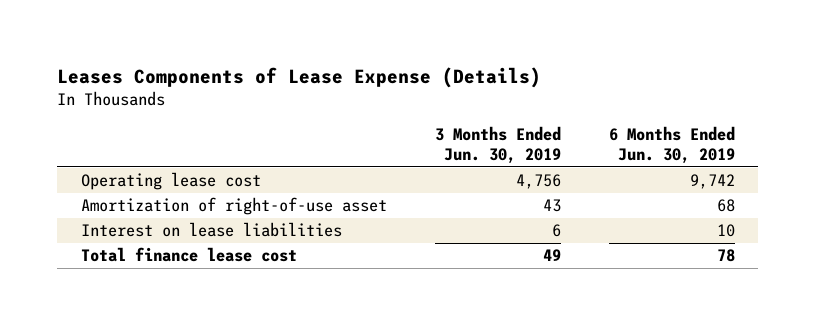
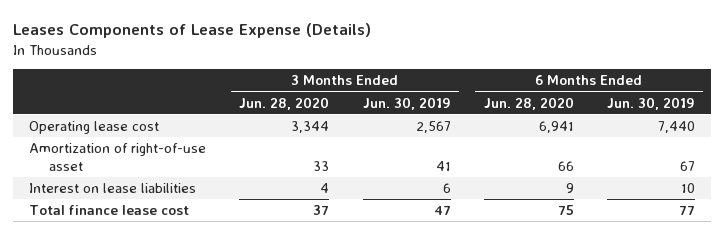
none -> [239,96,330,110] Jun. 28, 2020
none -> [483,96,574,110] Jun. 28, 2020
[515,174,561,190] 4,756 -> [415,121,451,134] 2,567
[689,174,735,190] 9,742 -> [657,121,695,134] 7,440
[542,199,561,213] 43 -> [435,160,451,171] 41
[716,199,735,213] 68 -> [679,160,695,171] 67
[542,249,561,262] 49 -> [433,205,451,216] 47
[716,249,735,263] 78 -> [678,205,695,216] 77

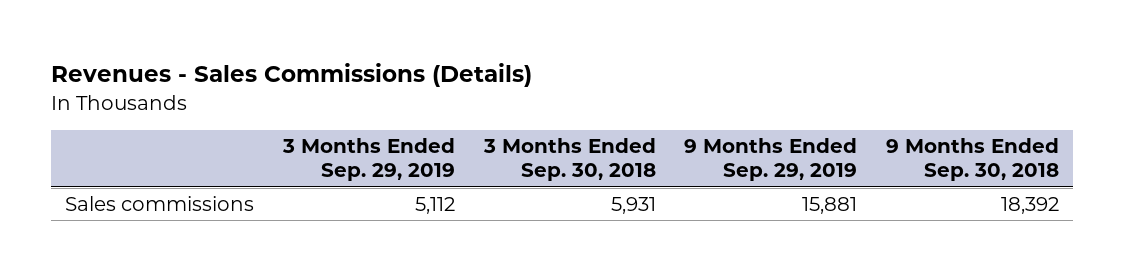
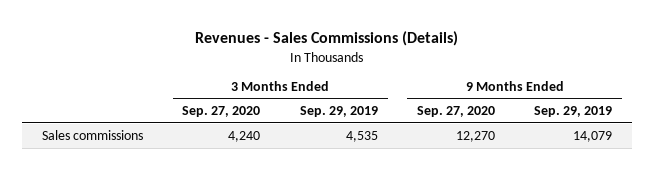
[482,137,656,182] 3 Months Ended Sep. 30, 2018 -> none
[886,137,1060,182] 9 Months Ended Sep. 30, 2018 -> none
none -> [182,106,261,118] Sep. 27, 2020
none -> [417,106,496,118] Sep. 27, 2020
[415,197,456,215] 5,112 -> [345,131,378,143] 4,535
[802,197,858,215] 15,881 -> [573,131,613,143] 14,079

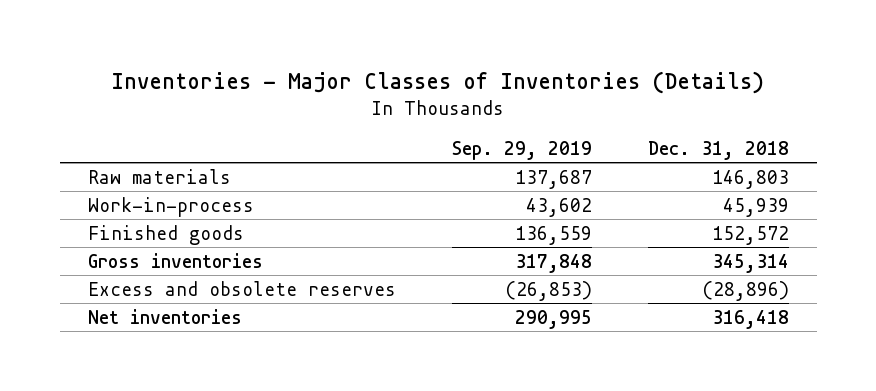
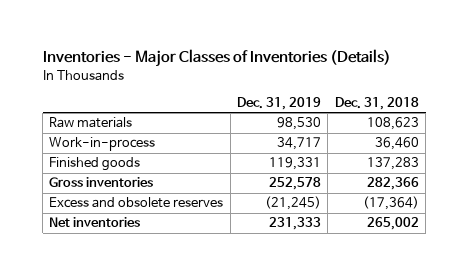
[451,140,592,160] Sep. 29, 2019 -> none
none -> [237,96,322,110] Dec. 31, 2019
[711,169,789,189] 146,803 -> [366,117,419,131] 108,623
[722,197,789,217] 45,939 -> [374,137,419,151] 36,460
[711,225,789,245] 152,572 -> [366,157,419,171] 137,283
[711,253,789,273] 345,314 -> [366,177,419,191] 282,366
[701,280,789,301] (28,896) -> [362,196,419,211] (17,364)
[711,309,789,329] 316,418 -> [366,217,419,231] 265,002

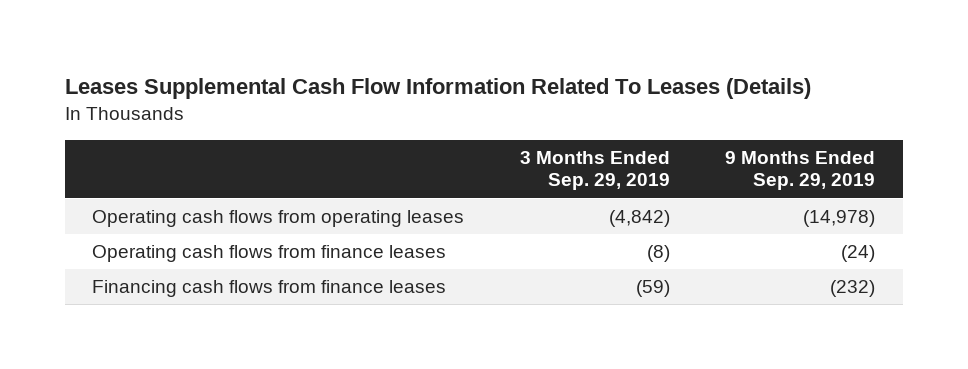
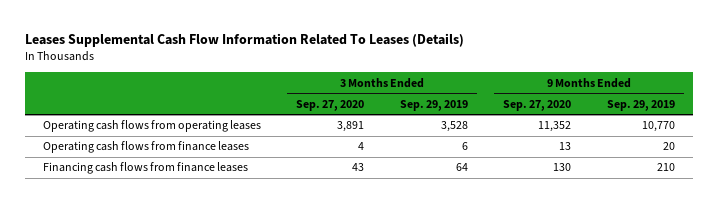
none -> [296,99,365,111] Sep. 27, 2020
none -> [503,99,572,111] Sep. 27, 2020
[608,210,670,228] (4,842) -> [440,121,468,133] 3,528
[803,210,876,228] (14,978) -> [641,121,675,133] 10,770
[646,245,670,263] (8) -> [461,142,468,151] 6
[841,245,876,263] (24) -> [662,142,675,151] 20
[635,280,670,298] (59) -> [455,163,468,172] 64
[830,280,876,298] (232) -> [656,163,675,172] 210

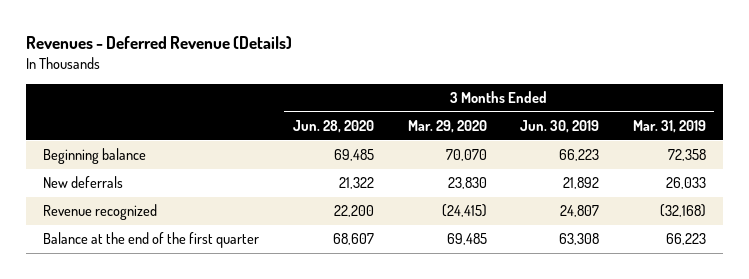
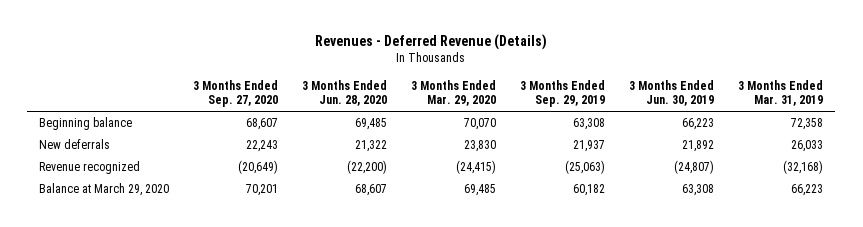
none -> [193,79,279,108] 3 Months Ended Sep. 27, 2020
none -> [520,79,606,108] 3 Months Ended Sep. 29, 2019
[333,205,374,218] 22,200 -> [347,160,388,175] (22,200)
[560,205,600,218] 24,807 -> [674,160,715,175] (24,807)
[43,232,260,249] Balance at the end of the first quarter -> [39,183,170,197] Balance at March 29, 2020

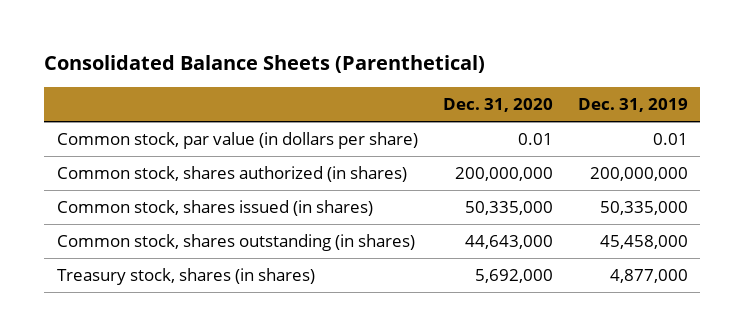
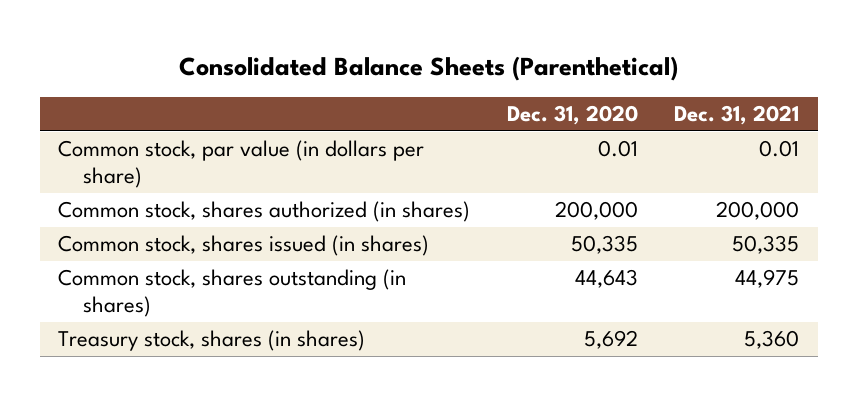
[577,98,688,113] Dec. 31, 2019 -> none
none -> [674,105,800,126] Dec. 31, 2021
[454,167,553,182] 200,000,000 -> [554,201,638,221] 200,000
[464,201,553,216] 50,335,000 -> [570,235,638,255] 50,335
[464,235,553,250] 44,643,000 -> [574,269,638,289] 44,643
[474,269,553,284] 5,692,000 -> [583,330,638,350] 5,692

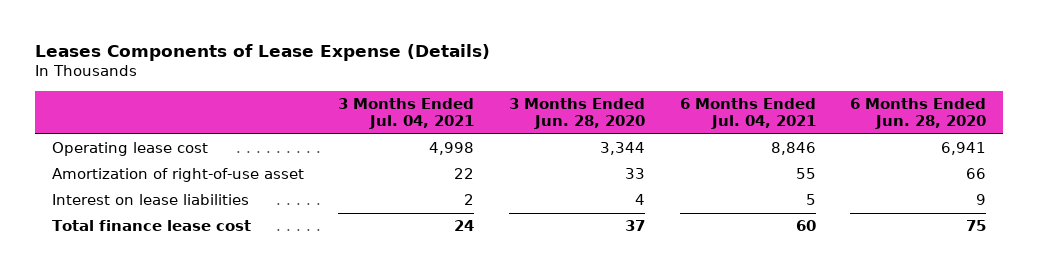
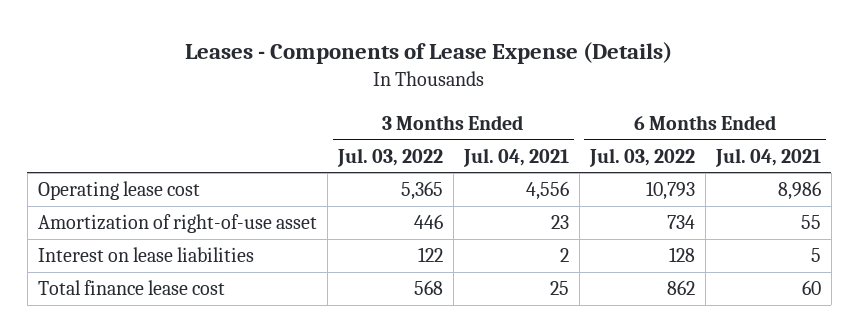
[34,43,490,61] Leases Components of Lease Expense (Details) -> [185,41,673,64] Leases - Components of Lease Expense (Details)
[509,97,646,129] 3 Months Ended Jun. 28, 2020 -> none
[850,97,987,129] 6 Months Ended Jun. 28, 2020 -> none
none -> [336,147,443,167] Jul. 03, 2022
none -> [588,147,695,167] Jul. 03, 2022
[429,142,475,156] 4,998 -> [525,181,569,201] 4,556
[770,142,816,156] 8,846 -> [777,181,821,201] 8,986
[454,168,475,180] 22 -> [550,215,569,230] 23
[454,220,475,232] 24 -> [549,281,569,296] 25

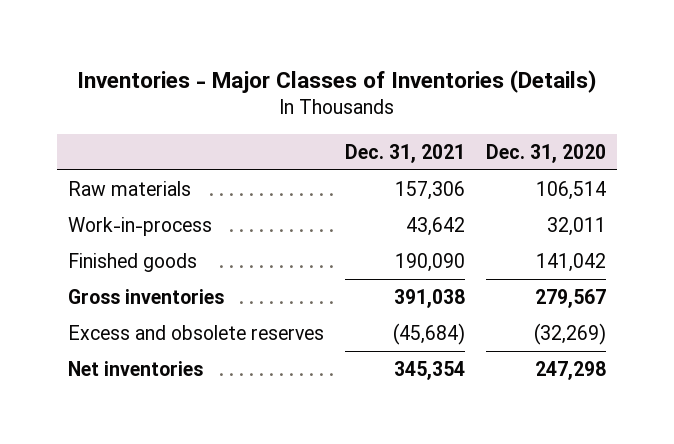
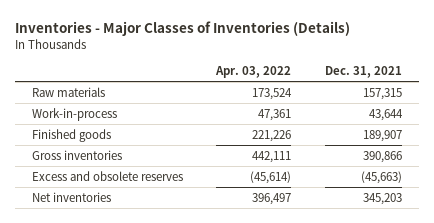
[486,143,607,163] Dec. 31, 2020 -> none
none -> [215,65,292,78] Apr. 03, 2022
[395,181,466,201] 157,306 -> [362,87,402,100] 157,315
[406,217,466,237] 43,642 -> [368,108,403,121] 43,644
[395,253,466,273] 190,090 -> [362,129,402,142] 189,907
[394,289,466,309] 391,038 -> [362,150,402,163] 390,866
[393,323,466,346] (45,684) -> [360,170,402,184] (45,663)
[394,361,466,381] 345,354 -> [362,192,402,205] 345,203

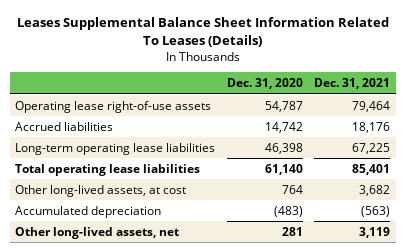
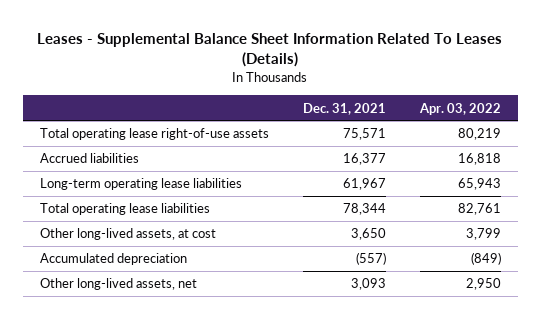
[16,17,389,48] Leases Supplemental Balance Sheet Information Related To Leases (Details) -> [37,32,503,68] Leases - Supplemental Balance Sheet Information Related To Leases (Details)
[226,77,303,89] Dec. 31, 2020 -> none
none -> [418,102,501,115] Apr. 03, 2022
[15,100,212,113] Operating lease right-of-use assets -> [40,128,270,141] Total operating lease right-of-use assets
[352,100,391,112] 79,464 -> [342,128,386,141] 75,571
[352,121,391,133] 18,176 -> [342,153,386,166] 16,377
[352,142,391,154] 67,225 -> [342,178,386,191] 61,967
[352,163,391,175] 85,401 -> [342,203,386,216] 78,344
[359,184,391,196] 3,682 -> [350,228,386,241] 3,650
[361,205,391,217] (563) -> [355,252,386,266] (557)
[359,226,391,238] 3,119 -> [350,278,386,291] 3,093

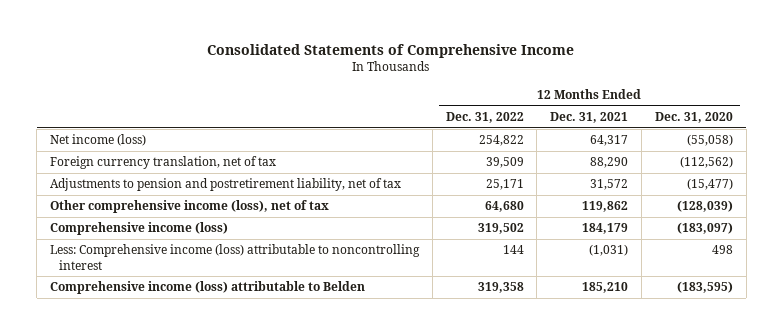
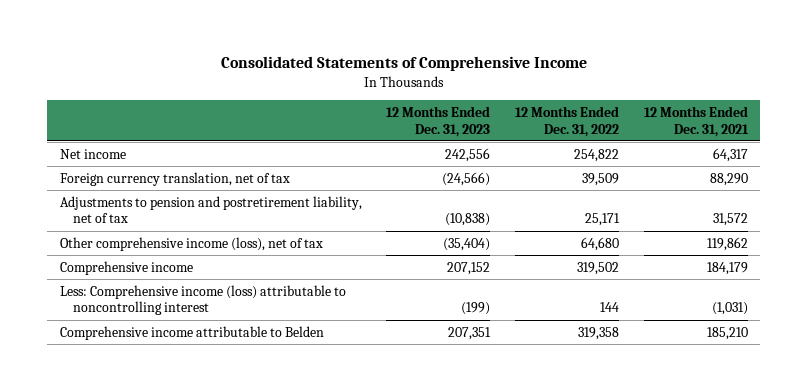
[655,112,734,124] Dec. 31, 2020 -> none
none -> [386,105,491,137] 12 Months Ended Dec. 31, 2023
[49,134,146,147] Net income (loss) -> [59,148,126,159] Net income
[49,222,228,236] Comprehensive income (loss) -> [59,260,193,275] Comprehensive income
[49,281,365,295] Comprehensive income (loss) attributable to Belden -> [59,325,324,340] Comprehensive income attributable to Belden

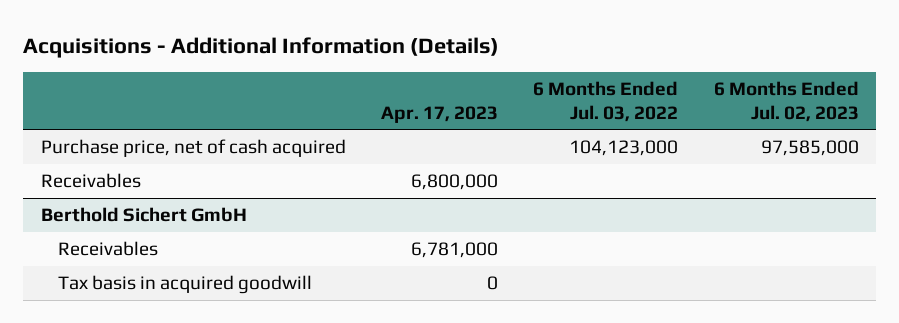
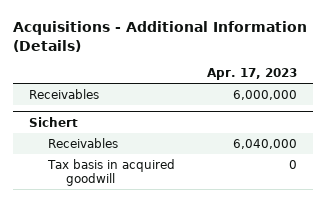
[533,81,679,122] 6 Months Ended Jul. 03, 2022 -> none
[713,81,859,122] 6 Months Ended Jul. 02, 2023 -> none
[40,139,346,158] Purchase price, net of cash acquired -> none
[411,174,499,191] 6,800,000 -> [232,89,297,100] 6,000,000
[40,207,247,223] Berthold Sichert GmbH -> [29,116,79,127] Sichert
[411,242,499,259] 6,781,000 -> [232,138,297,149] 6,040,000

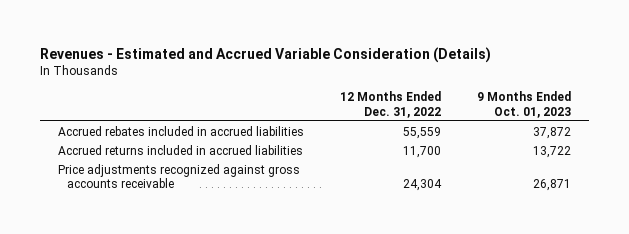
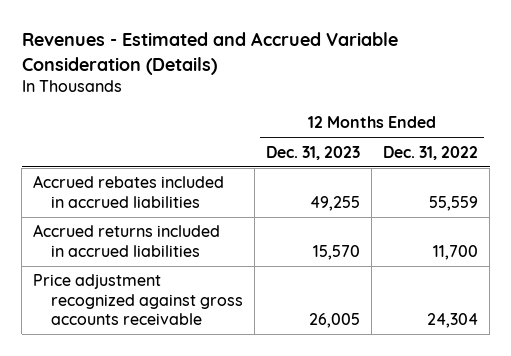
[476,91,571,118] 9 Months Ended Oct. 01, 2023 -> none
none -> [265,145,360,160] Dec. 31, 2023
[58,163,301,189] Price adjustments recognized against gross accounts receivable -> [33,274,243,325] Price adjustment recognized against gross accounts receivable

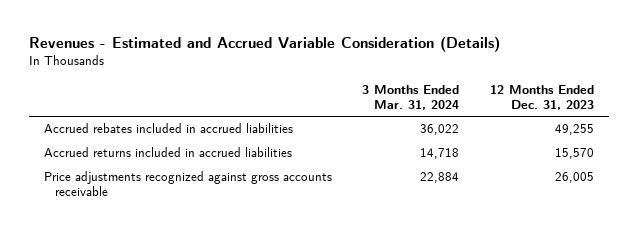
[383,145,479,160] Dec. 31, 2022 -> none
none -> [362,84,460,110] 3 Months Ended Mar. 31, 2024
[33,274,243,325] Price adjustment recognized against gross accounts receivable -> [43,171,332,197] Price adjustments recognized against gross accounts receivable

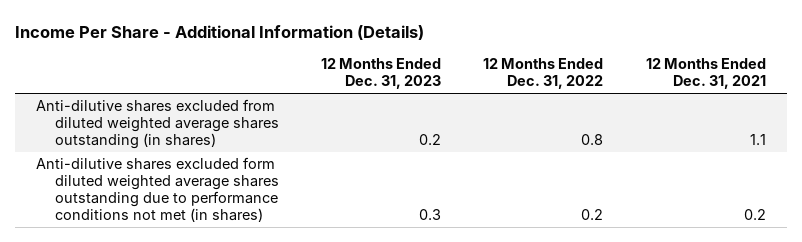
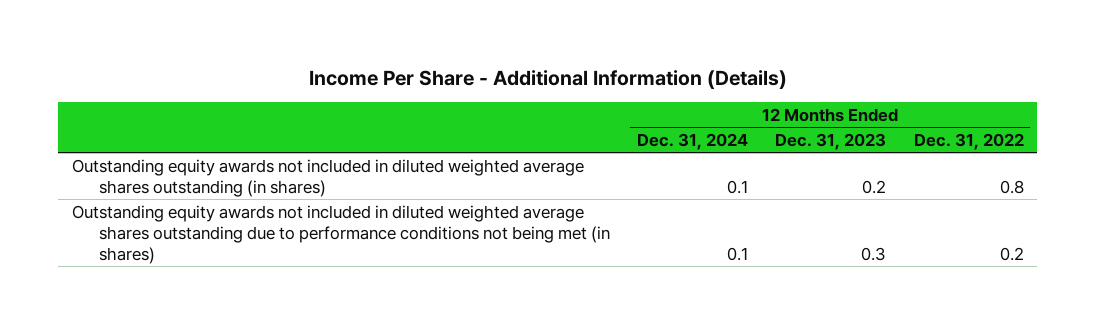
[645,58,766,90] 12 Months Ended Dec. 31, 2021 -> none
none -> [636,132,748,150] Dec. 31, 2024
[36,99,279,150] Anti-dilutive shares excluded from diluted weighted average shares outstanding (in shares) -> [71,158,584,197] Outstanding equity awards not included in diluted weighted average shares outstanding (in shares)
[36,157,279,223] Anti-dilutive shares excluded form diluted weighted average shares outstanding due to performance conditions not met (in shares) -> [71,204,610,264] Outstanding equity awards not included in diluted weighted average shares outstanding due to performance conditions not being met (in shares)

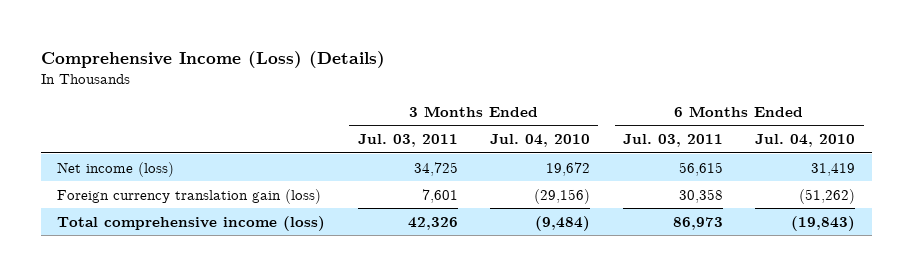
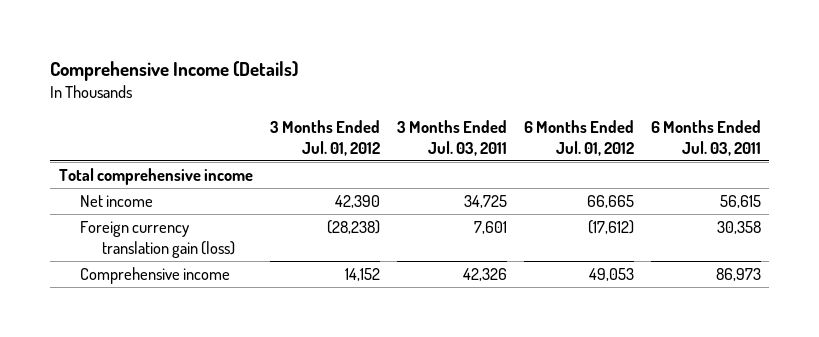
[40,50,385,68] Comprehensive Income (Loss) (Details) -> [50,60,299,81] Comprehensive Income (Details)
[490,134,591,148] Jul. 04, 2010 -> none
[755,134,856,148] Jul. 04, 2010 -> none
none -> [269,120,380,156] 3 Months Ended Jul. 01, 2012
none -> [523,120,634,156] 6 Months Ended Jul. 01, 2012
none -> [58,168,253,186] Total comprehensive income
[56,161,174,177] Net income (loss) -> [80,195,154,208] Net income
[56,215,325,231] Total comprehensive income (loss) -> [80,267,231,285] Comprehensive income

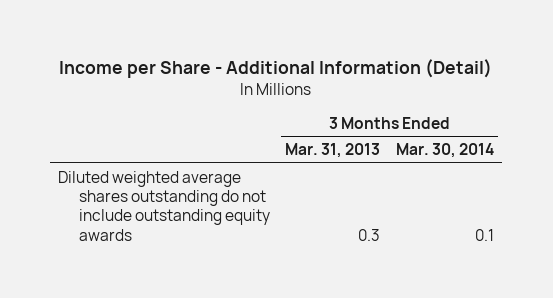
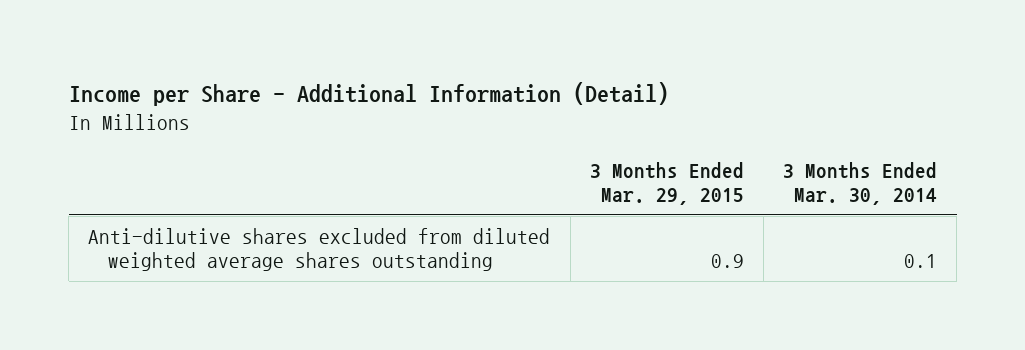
[285,143,381,159] Mar. 31, 2013 -> none
none -> [589,161,744,206] 3 Months Ended Mar. 29, 2015
[58,170,270,241] Diluted weighted average shares outstanding do not include outstanding equity awards -> [88,227,551,272] Anti-dilutive shares excluded from diluted weighted average shares outstanding

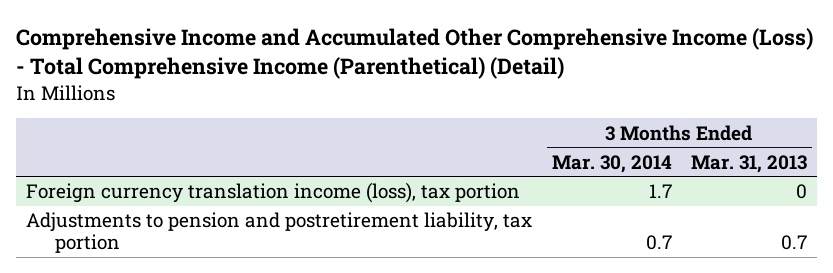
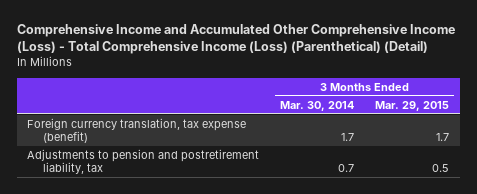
[15,27,813,80] Comprehensive Income and Accumulated Other Comprehensive Income (Loss) - Total Comprehensive Income (Parenthetical) (Detail) -> [17,24,456,55] Comprehensive Income and Accumulated Other Comprehensive Income (Loss) - Total Comprehensive Income (Loss) (Parenthetical) (Detail)
[691,154,808,173] Mar. 31, 2013 -> none
none -> [375,100,450,111] Mar. 29, 2015
[25,182,520,204] Foreign currency translation income (loss), tax portion -> [27,118,247,144] Foreign currency translation, tax expense (benefit)
[25,212,532,254] Adjustments to pension and postretirement liability, tax portion -> [27,149,260,175] Adjustments to pension and postretirement liability, tax

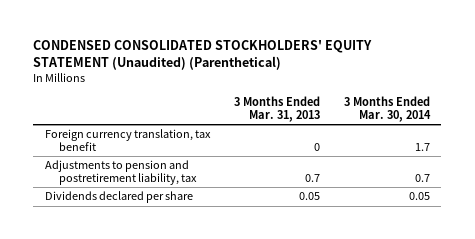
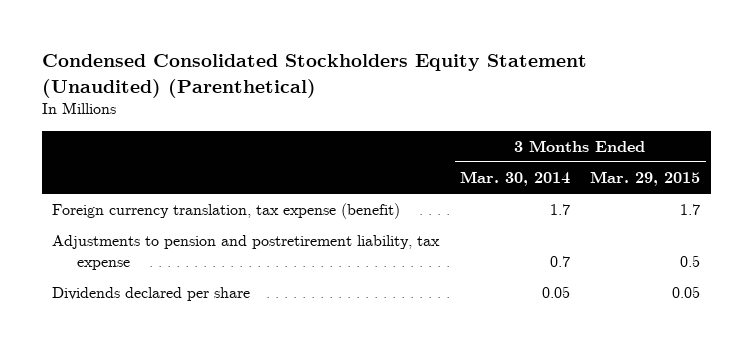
[33,40,373,71] CONDENSED CONSOLIDATED STOCKHOLDERS' EQUITY STATEMENT (Unaudited) (Parenthetical) -> [42,54,588,98] Condensed Consolidated Stockholders Equity Statement (Unaudited) (Parenthetical)
[233,96,320,123] 3 Months Ended Mar. 31, 2013 -> none
none -> [590,171,701,187] Mar. 29, 2015
[45,129,212,152] Foreign currency translation, tax benefit -> [52,203,401,220] Foreign currency translation, tax expense (benefit)
[45,160,197,186] Adjustments to pension and postretirement liability, tax -> [52,235,441,271] Adjustments to pension and postretirement liability, tax expense

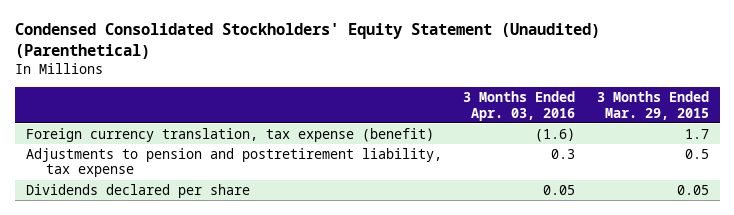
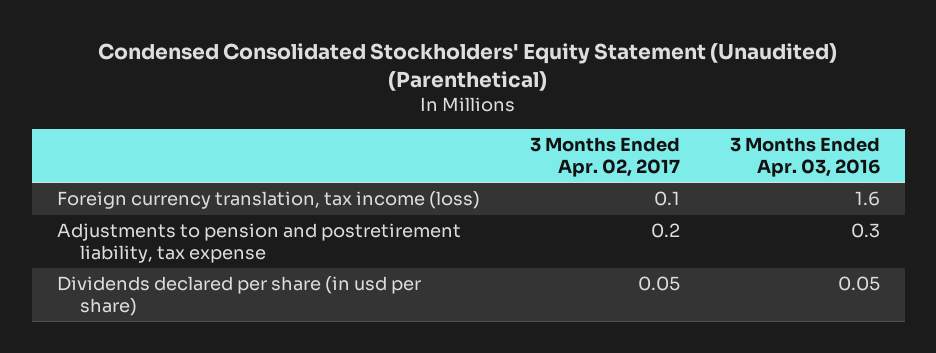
[596,91,709,120] 3 Months Ended Mar. 29, 2015 -> none
none -> [529,137,680,177] 3 Months Ended Apr. 02, 2017
[25,127,434,142] Foreign currency translation, tax expense (benefit) -> [56,191,480,210] Foreign currency translation, tax income (loss)
[535,127,576,142] (1.6) -> [854,191,880,207] 1.6
[25,183,250,198] Dividends declared per share -> [56,276,421,316] Dividends declared per share (in usd per share)

